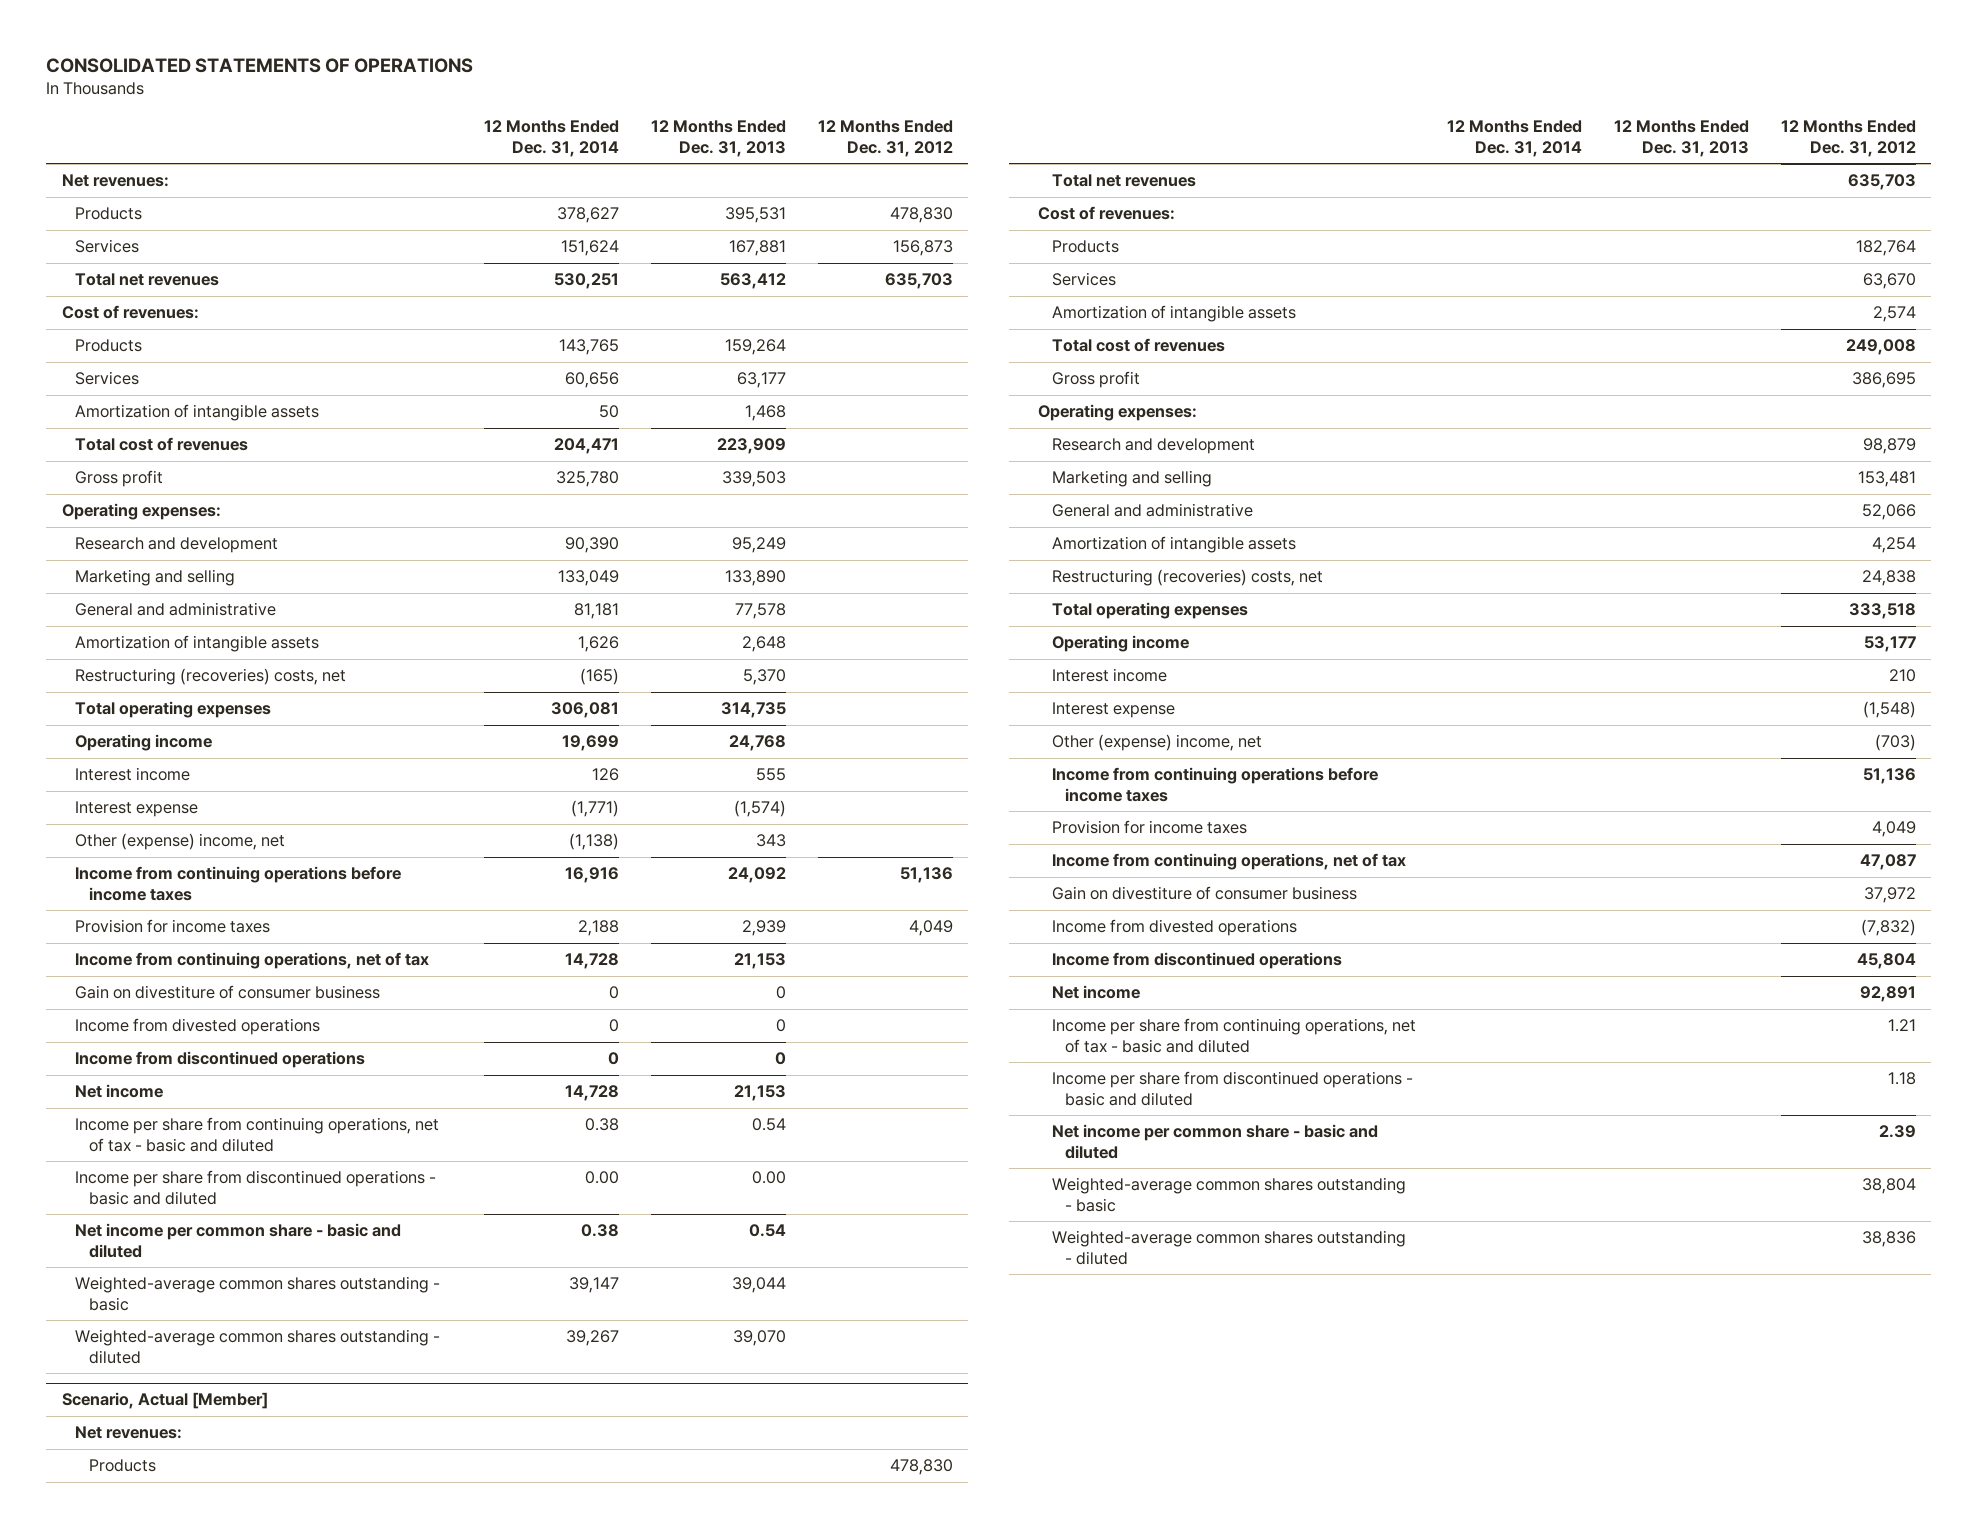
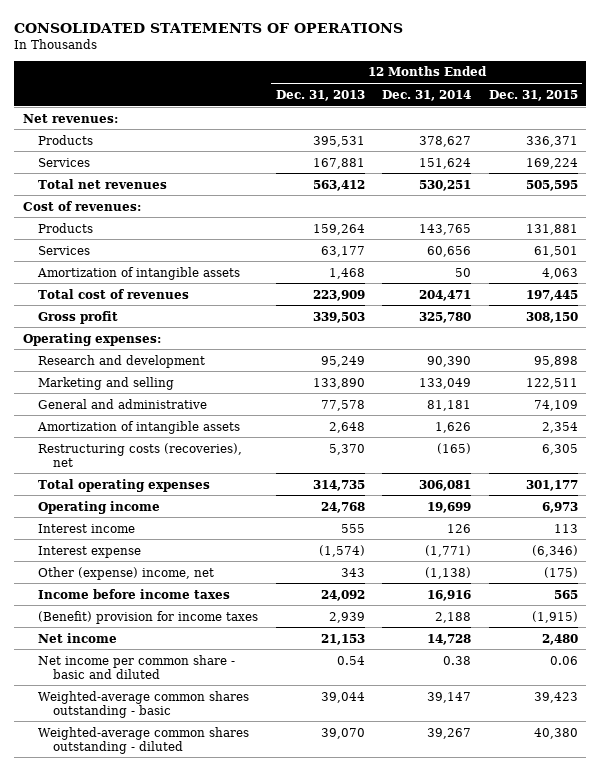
[817,120,953,157] 12 Months Ended Dec. 31, 2012 -> none
none -> [488,89,578,101] Dec. 31, 2015
[75,668,347,686] Restructuring (recoveries) costs, net -> [38,442,243,467] Restructuring costs (recoveries), net
[75,952,430,970] Income from continuing operations, net of tax -> none
[75,985,381,1000] Gain on divestiture of consumer business -> none
[75,1018,321,1036] Income from divested operations -> none
[75,1051,366,1069] Income from discontinued operations -> none
[75,866,402,901] Income from continuing operations before income taxes -> [38,588,231,599] Income before income taxes
[75,919,271,934] Provision for income taxes -> [38,610,259,624] (Benefit) provision for income taxes
[75,1117,440,1152] Income per share from continuing operations, net of tax - basic and diluted -> none
[75,1170,437,1205] Income per share from discontinued operations - basic and diluted -> none
[62,1392,269,1410] Scenario, Actual [Member] -> none
[75,1426,183,1440] Net revenues: -> none
[88,1459,156,1473] Products -> none
[1051,174,1196,188] Total net revenues -> none
[1038,206,1176,221] Cost of revenues: -> none
[1051,240,1119,254] Products -> none
[1051,272,1116,287] Services -> none
[1051,305,1296,323] Amortization of intangible assets -> none
[1051,338,1225,353] Total cost of revenues -> none
[1051,371,1140,389] Gross profit -> none
[1038,404,1198,422] Operating expenses: -> none
[1051,438,1255,455] Research and development -> none
[1051,470,1212,488] Marketing and selling -> none
[1051,503,1253,518] General and administrative -> none
[1051,536,1296,554] Amortization of intangible assets -> none
[1051,569,1323,587] Restructuring (recoveries) costs, net -> none
[1051,602,1248,620] Total operating expenses -> none
[1051,635,1189,653] Operating income -> none
[1051,668,1167,683] Interest income -> none
[1051,702,1175,719] Interest expense -> none
[1051,734,1262,752] Other (expense) income, net -> none
[1051,767,1378,802] Income from continuing operations before income taxes -> none
[1051,820,1247,835] Provision for income taxes -> none
[1051,853,1406,871] Income from continuing operations, net of tax -> none
[1051,886,1357,901] Gain on divestiture of consumer business -> none
[1051,919,1297,937] Income from divested operations -> none
[1051,952,1342,970] Income from discontinued operations -> none
[1051,985,1140,1000] Net income -> none
[1051,1018,1416,1053] Income per share from continuing operations, net of tax - basic and diluted -> none
[1051,1071,1413,1106] Income per share from discontinued operations - basic and diluted -> none
[1051,1124,1378,1159] Net income per common share - basic and diluted -> none
[1051,1177,1406,1212] Weighted-average common shares outstanding - basic -> none
[1051,1230,1406,1265] Weighted-average common shares outstanding - diluted -> none

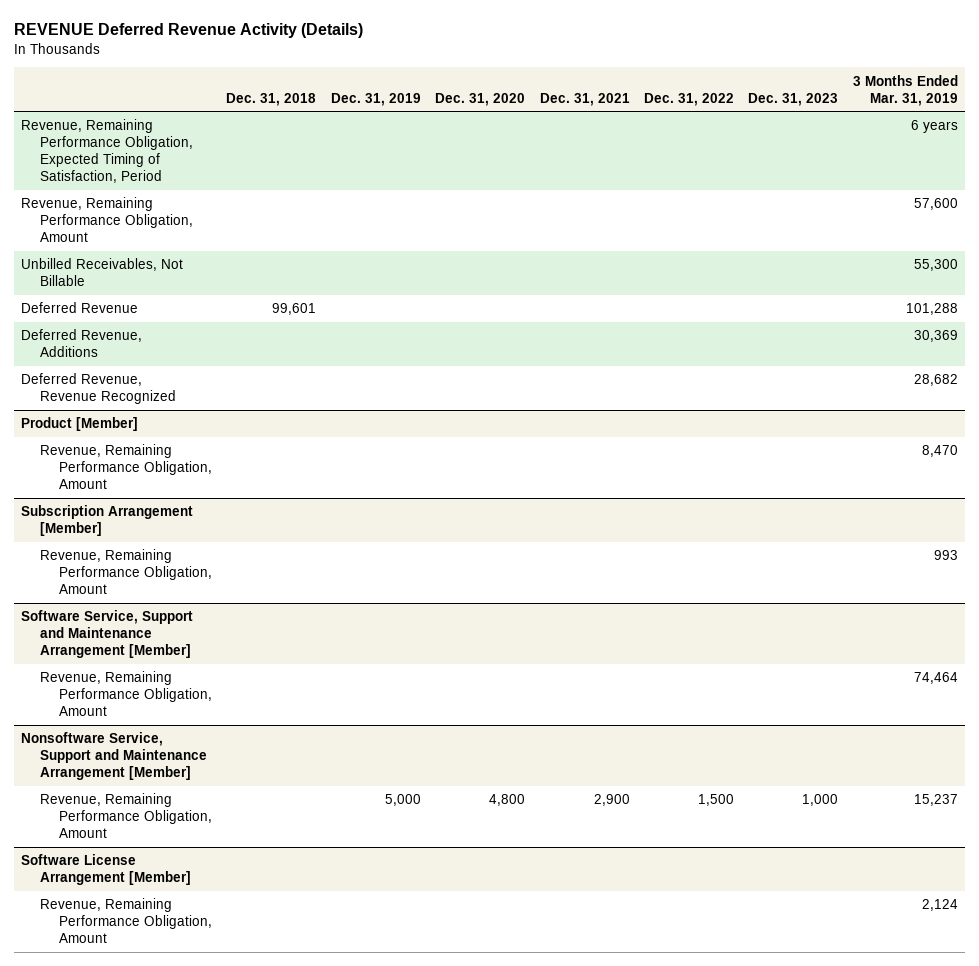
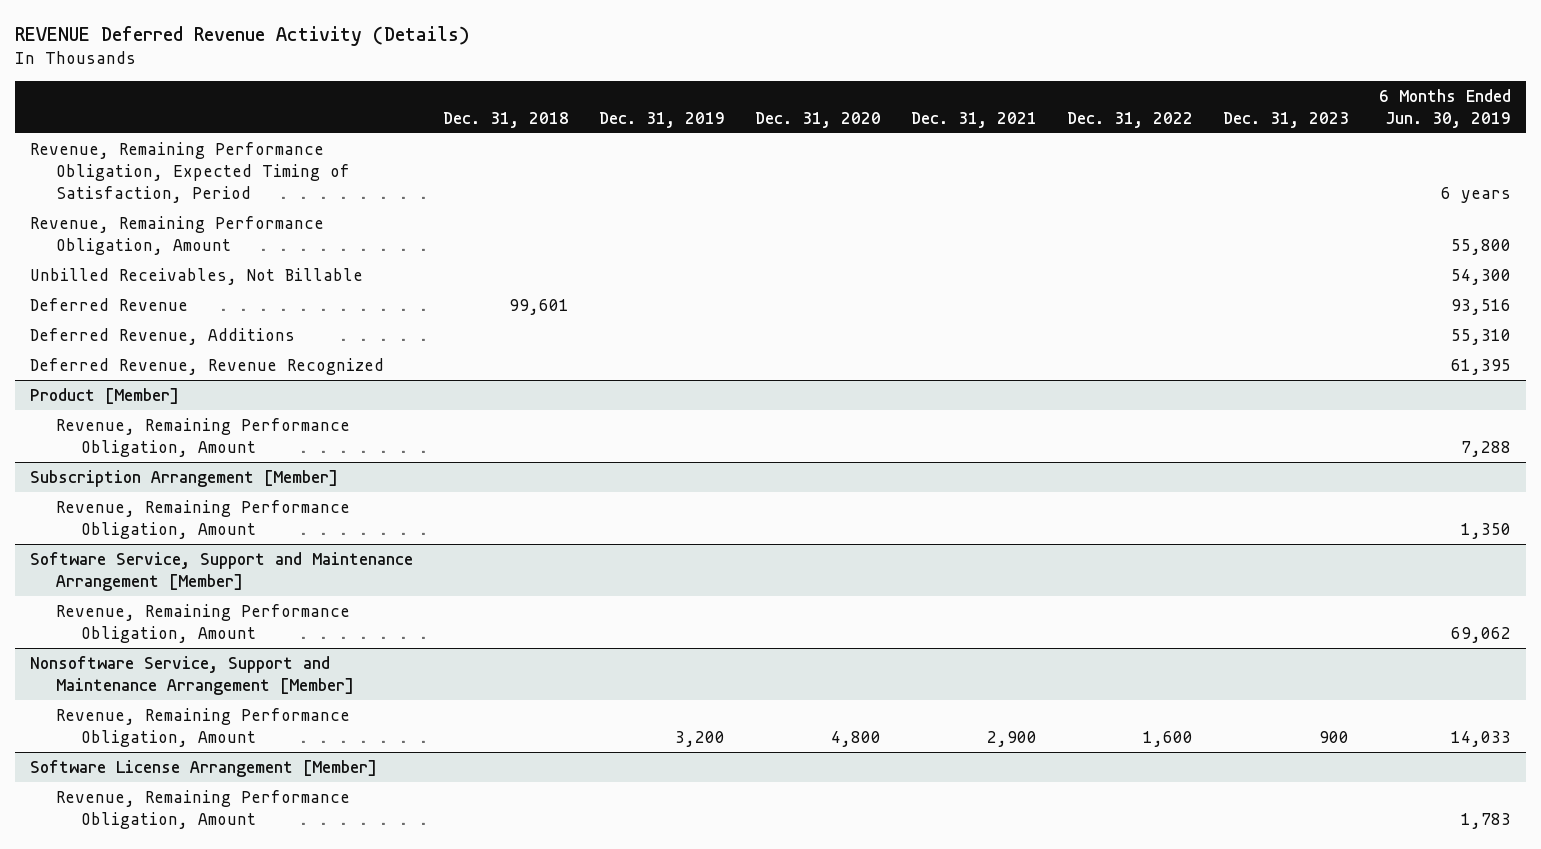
[852,74,958,106] 3 Months Ended Mar. 31, 2019 -> none
none -> [1379,88,1512,128] 6 Months Ended Jun. 30, 2019
[384,794,421,807] 5,000 -> [674,730,725,747] 3,200
[697,794,734,807] 1,500 -> [1143,730,1194,747] 1,600
[802,794,839,807] 1,000 -> [1319,730,1350,743] 900

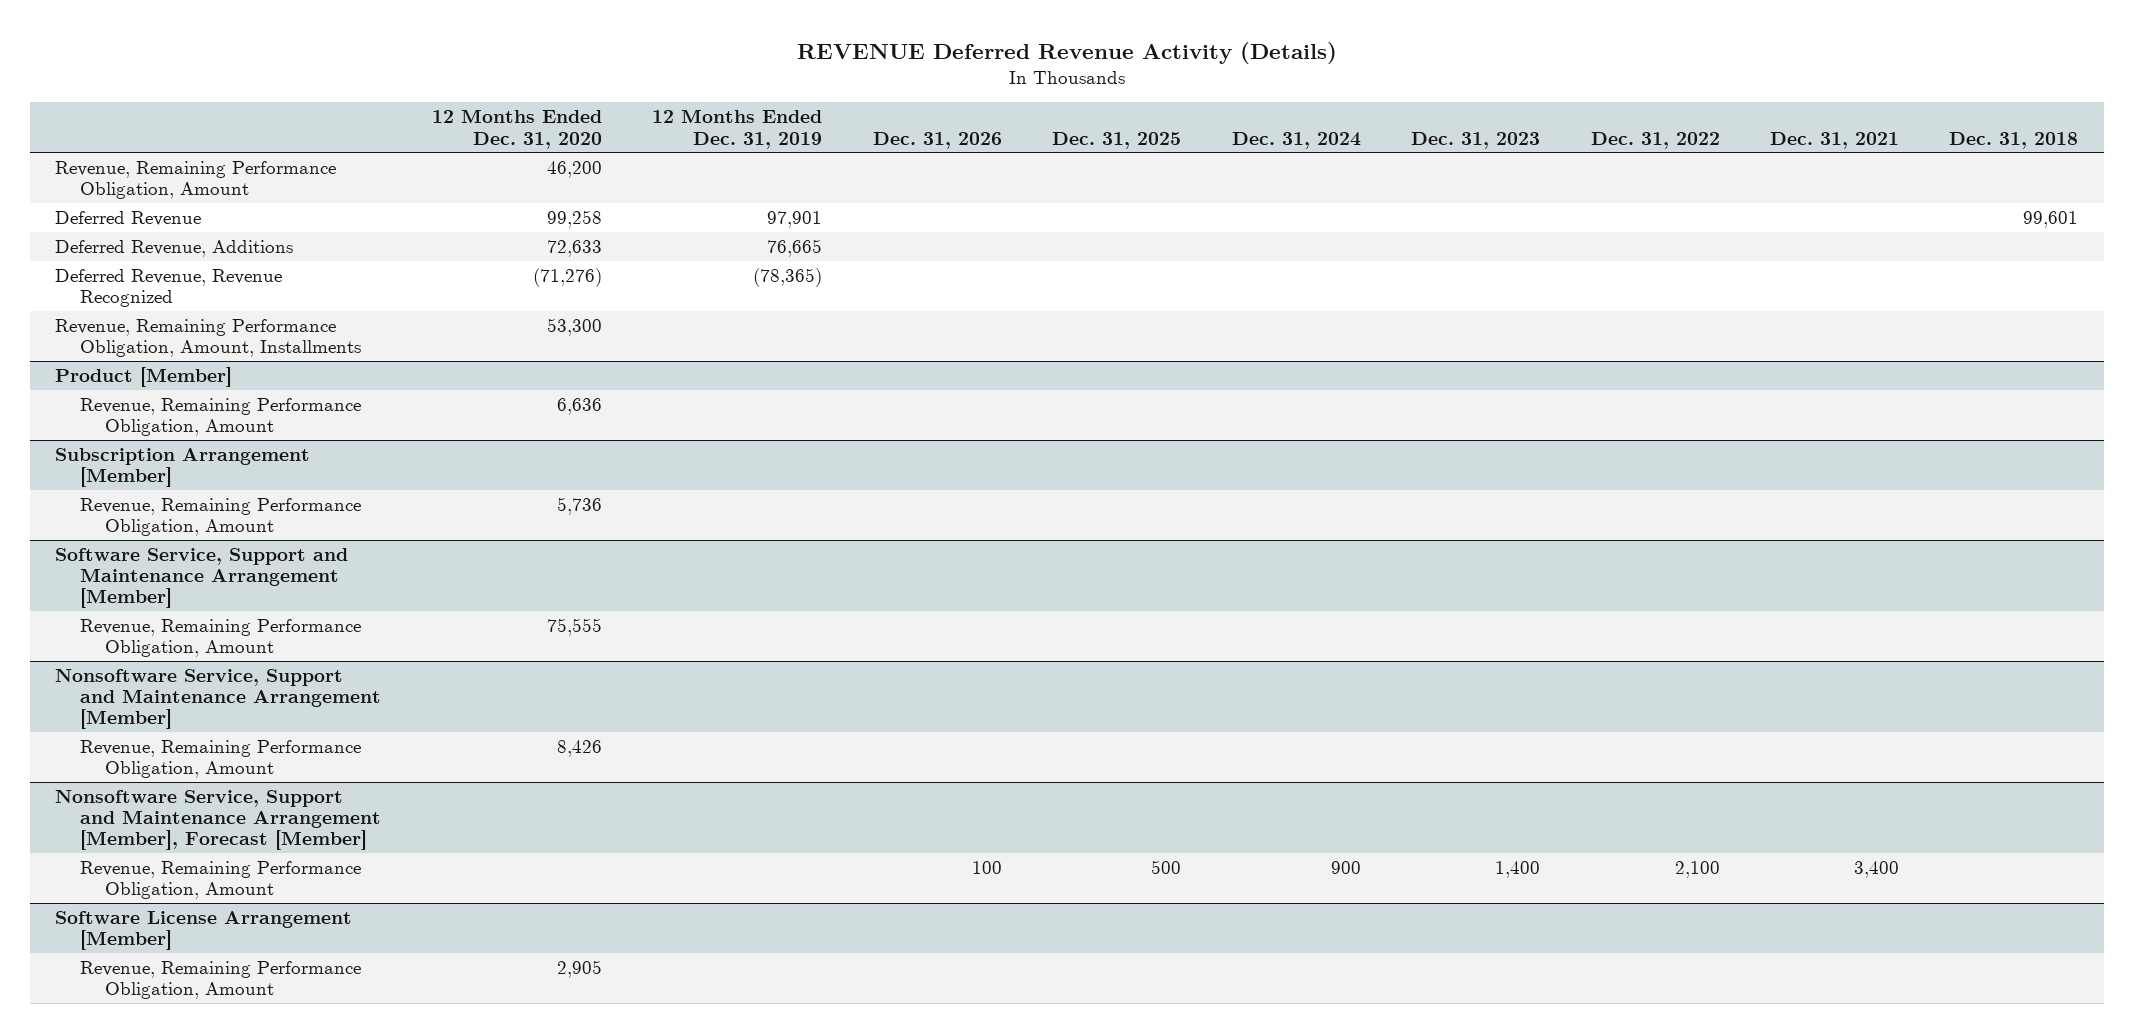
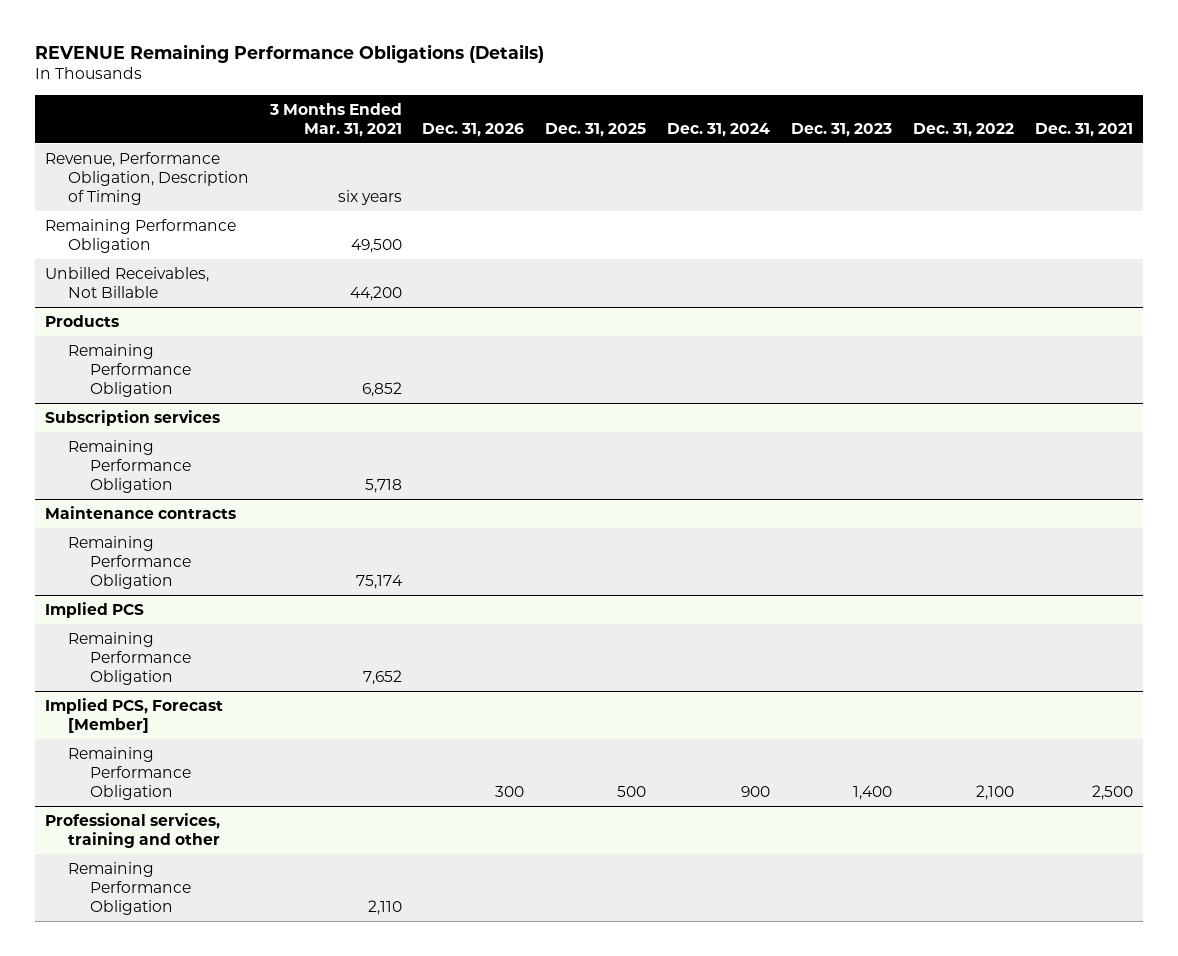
[796,41,1337,64] REVENUE Deferred Revenue Activity (Details) -> [34,43,544,63] REVENUE Remaining Performance Obligations (Details)
[431,109,602,149] 12 Months Ended Dec. 31, 2020 -> none
[652,109,823,149] 12 Months Ended Dec. 31, 2019 -> none
[1949,131,2079,149] Dec. 31, 2018 -> none
none -> [268,102,402,137] 3 Months Ended Mar. 31, 2021
[55,210,202,226] Deferred Revenue -> none
[55,239,294,257] Deferred Revenue, Additions -> none
[55,268,283,308] Deferred Revenue, Revenue Recognized -> none
[55,318,362,358] Revenue, Remaining Performance Obligation, Amount, Installments -> none
[55,789,382,851] Nonsoftware Service, Support and Maintenance Arrangement [Member], Forecast [Member] -> none
[80,860,362,900] Revenue, Remaining Performance Obligation, Amount -> none
none -> [45,151,249,206] Revenue, Performance Obligation, Description of Timing
[55,160,337,200] Revenue, Remaining Performance Obligation, Amount -> [45,218,237,253] Remaining Performance Obligation
none -> [45,266,210,298] Unbilled Receivables, Not Billable
[55,366,233,387] Product [Member] -> [45,314,120,327] Products
[80,397,362,437] Revenue, Remaining Performance Obligation, Amount -> [67,343,192,398] Remaining Performance Obligation
[55,447,311,488] Subscription Arrangement [Member] -> [45,409,221,426] Subscription services
[80,497,362,537] Revenue, Remaining Performance Obligation, Amount -> [67,439,192,494] Remaining Performance Obligation
[55,547,349,609] Software Service, Support and Maintenance Arrangement [Member] -> [45,505,237,519] Maintenance contracts
[80,618,362,658] Revenue, Remaining Performance Obligation, Amount -> [67,535,192,590] Remaining Performance Obligation
[55,668,382,730] Nonsoftware Service, Support and Maintenance Arrangement [Member] -> [45,601,145,618] Implied PCS
[80,739,362,779] Revenue, Remaining Performance Obligation, Amount -> [67,631,192,686] Remaining Performance Obligation
none -> [45,697,224,733] Implied PCS, Forecast [Member]
none -> [67,746,192,801] Remaining Performance Obligation
[55,910,353,951] Software License Arrangement [Member] -> [45,812,221,848] Professional services, training and other
[80,960,362,1000] Revenue, Remaining Performance Obligation, Amount -> [67,861,192,916] Remaining Performance Obligation

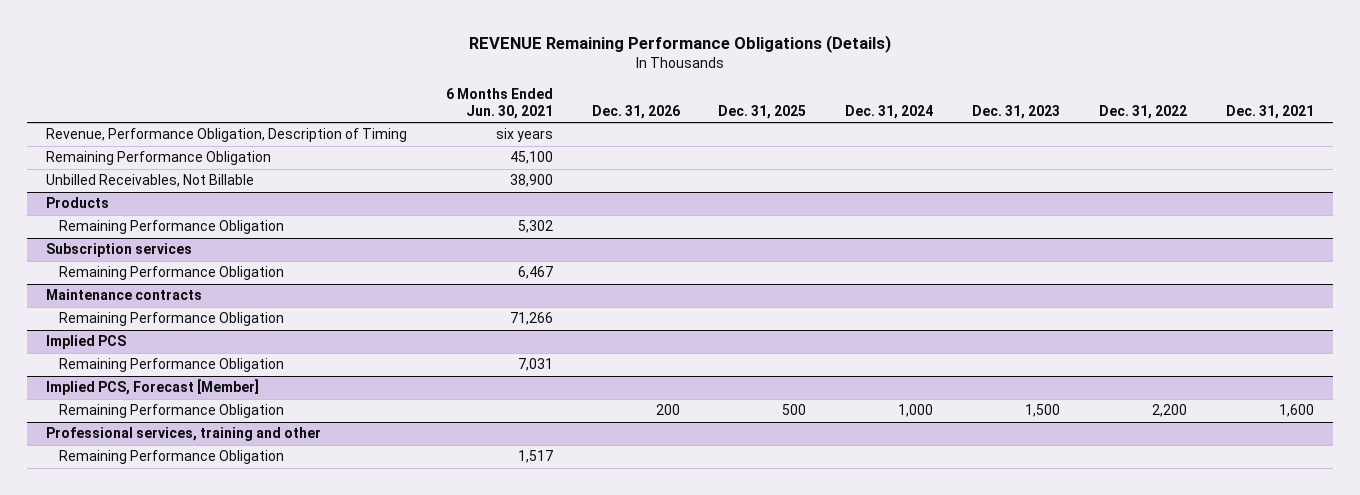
[268,102,402,137] 3 Months Ended Mar. 31, 2021 -> none
none -> [445,87,553,119] 6 Months Ended Jun. 30, 2021
[495,786,525,798] 300 -> [655,404,680,416] 200
[741,786,771,798] 900 -> [898,404,934,418] 1,000
[853,786,893,801] 1,400 -> [1025,404,1061,418] 1,500
[975,785,1014,801] 2,100 -> [1151,404,1187,418] 2,200
[1091,785,1133,801] 2,500 -> [1278,404,1314,418] 1,600

